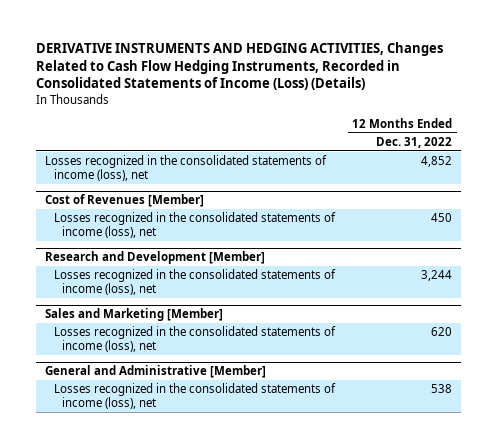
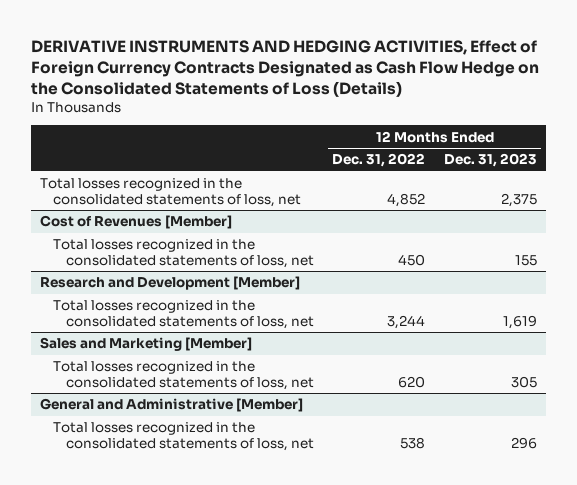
[35,42,443,91] DERIVATIVE INSTRUMENTS AND HEDGING ACTIVITIES, Changes Related to Cash Flow Hedging Instruments, Recorded in Consolidated Statements of Income (Loss) (Details) -> [31,39,540,97] DERIVATIVE INSTRUMENTS AND HEDGING ACTIVITIES, Effect of Foreign Currency Contracts Designated as Cash Flow Hedge on the Consolidated Statements of Loss (Details)
none -> [443,153,537,168] Dec. 31, 2023
[44,154,327,182] Losses recognized in the consolidated statements of income (loss), net -> [40,178,302,207] Total losses recognized in the consolidated statements of loss, net
[53,211,336,239] Losses recognized in the consolidated statements of income (loss), net -> [53,239,315,268] Total losses recognized in the consolidated statements of loss, net
[53,268,336,296] Losses recognized in the consolidated statements of income (loss), net -> [53,300,315,329] Total losses recognized in the consolidated statements of loss, net
[53,325,336,353] Losses recognized in the consolidated statements of income (loss), net -> [53,361,315,390] Total losses recognized in the consolidated statements of loss, net
[53,382,336,410] Losses recognized in the consolidated statements of income (loss), net -> [53,422,315,451] Total losses recognized in the consolidated statements of loss, net

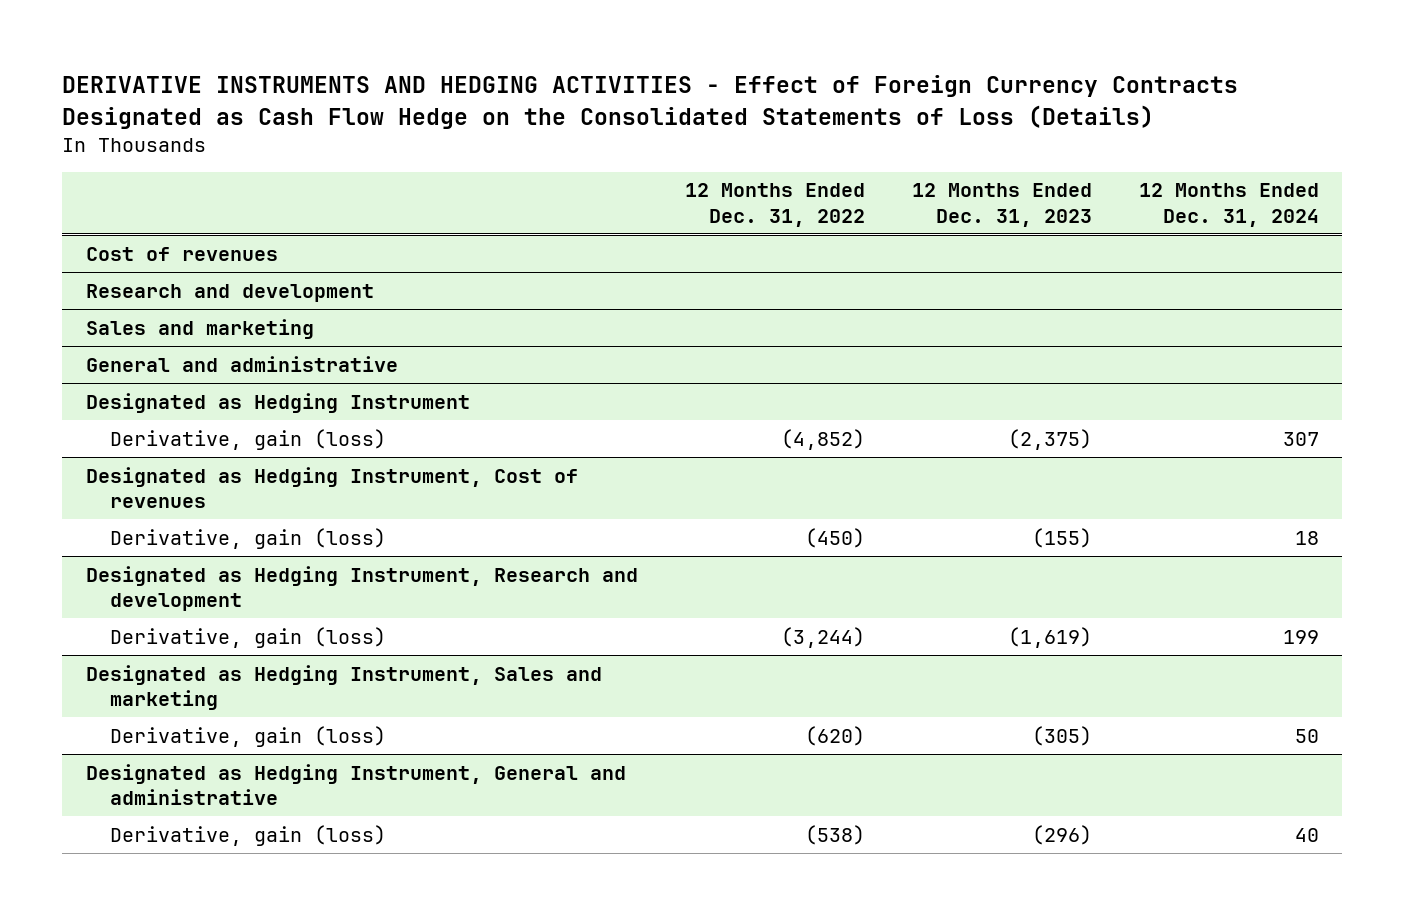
[31,39,540,97] DERIVATIVE INSTRUMENTS AND HEDGING ACTIVITIES, Effect of Foreign Currency Contracts Designated as Cash Flow Hedge on the Consolidated Statements of Loss (Details) -> [62,75,1239,129] DERIVATIVE INSTRUMENTS AND HEDGING ACTIVITIES - Effect of Foreign Currency Contracts Designated as Cash Flow Hedge on the Consolidated Statements of Loss (Details)
none -> [1138,183,1319,227] 12 Months Ended Dec. 31, 2024
[40,178,302,207] Total losses recognized in the consolidated statements of loss, net -> none
[53,239,315,268] Total losses recognized in the consolidated statements of loss, net -> none
[53,300,315,329] Total losses recognized in the consolidated statements of loss, net -> none
[53,361,315,390] Total losses recognized in the consolidated statements of loss, net -> none
[53,422,315,451] Total losses recognized in the consolidated statements of loss, net -> none
[40,215,233,230] Cost of Revenues [Member] -> [85,246,278,261] Cost of revenues
[40,276,301,291] Research and Development [Member] -> [85,283,374,302] Research and development
[40,337,253,352] Sales and Marketing [Member] -> [85,318,314,339] Sales and marketing
[40,398,304,413] General and Administrative [Member] -> [85,355,398,372] General and administrative
none -> [85,392,470,413] Designated as Hedging Instrument
none -> [109,428,386,450] Derivative, gain (loss)
none -> [85,466,578,508] Designated as Hedging Instrument, Cost of revenues
none -> [109,527,386,549] Derivative, gain (loss)
none -> [85,565,638,611] Designated as Hedging Instrument, Research and development
none -> [109,626,386,648] Derivative, gain (loss)
none -> [85,664,602,710] Designated as Hedging Instrument, Sales and marketing
none -> [109,725,386,747] Derivative, gain (loss)
none -> [85,763,626,805] Designated as Hedging Instrument, General and administrative
none -> [109,824,386,846] Derivative, gain (loss)

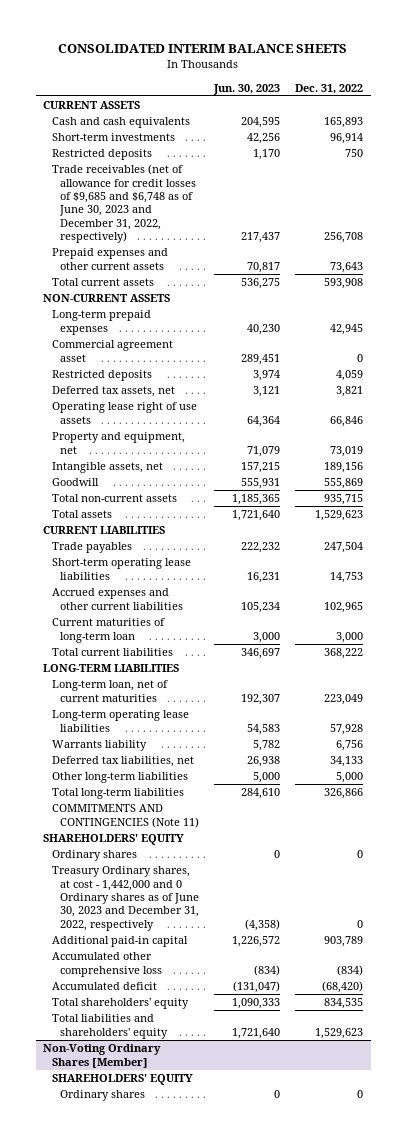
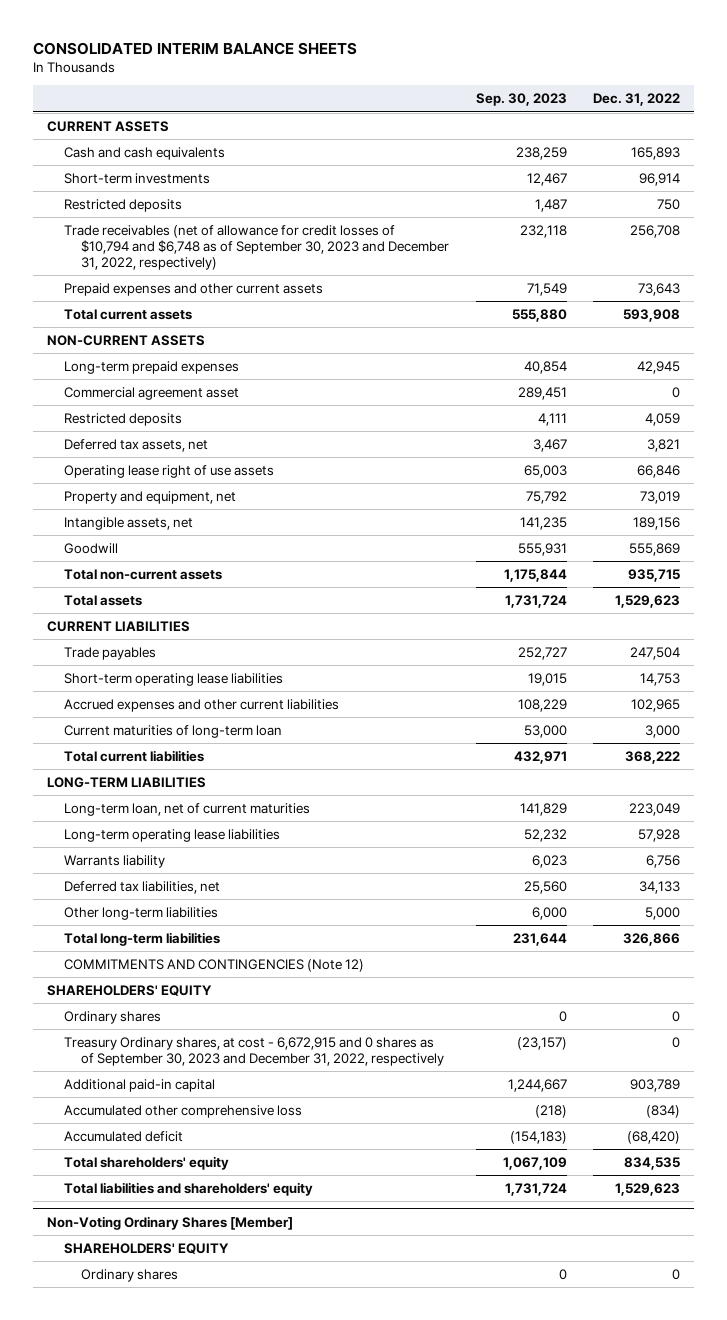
[213,83,281,95] Jun. 30, 2023 -> none
none -> [475,93,567,107] Sep. 30, 2023
[51,164,196,244] Trade receivables (net of allowance for credit losses of $9,685 and $6,748 as of June 30, 2023 and December 31, 2022, respectively) -> [63,224,450,270] Trade receivables (net of allowance for credit losses of $10,794 and $6,748 as of September 30, 2023 and December 31, 2022, respectively)
[51,804,199,828] COMMITMENTS AND CONTINGENCIES (Note 11) -> [63,958,364,972] COMMITMENTS AND CONTINGENCIES (Note 12)
[51,866,199,931] Treasury Ordinary shares, at cost - 1,442,000 and 0 Ordinary shares as of June 30, 2023 and December 31, 2022, respectively -> [63,1036,445,1066] Treasury Ordinary shares, at cost - 6,672,915 and 0 shares as of September 30, 2023 and December 31, 2022, respectively

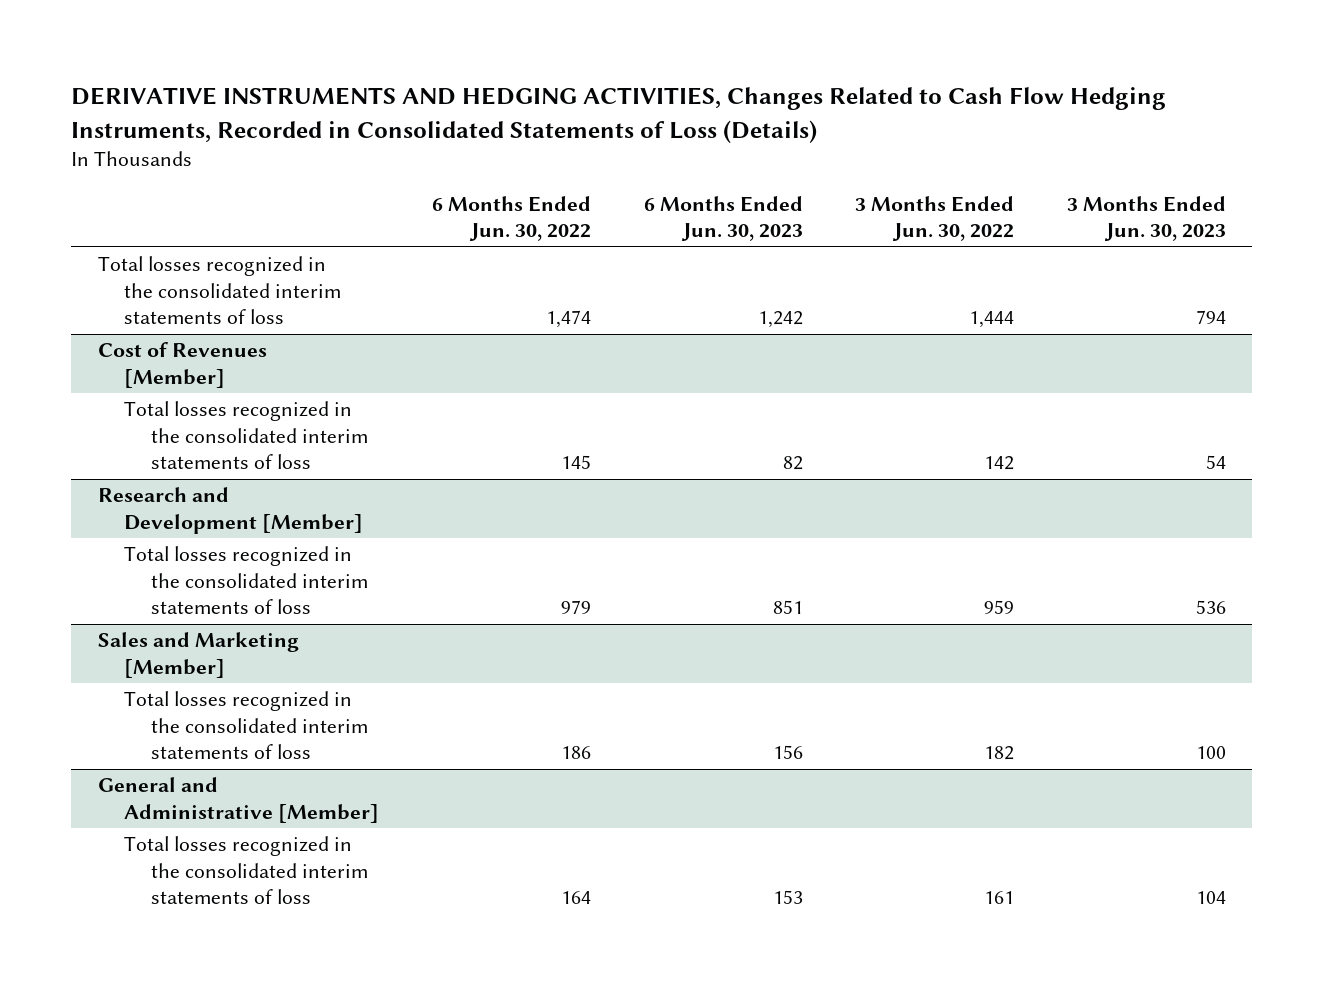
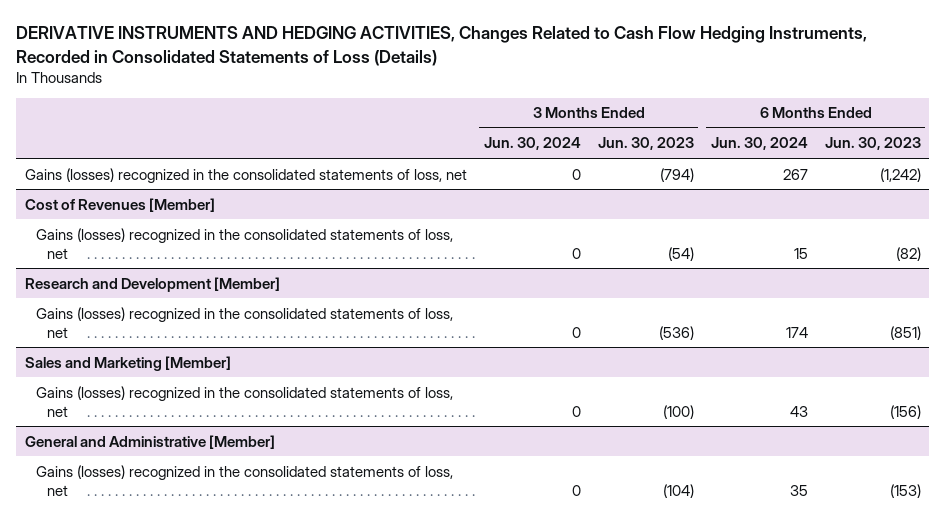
[431,195,591,242] 6 Months Ended Jun. 30, 2022 -> none
[855,195,1015,242] 3 Months Ended Jun. 30, 2022 -> none
none -> [483,137,581,151] Jun. 30, 2024
none -> [710,137,808,151] Jun. 30, 2024
[97,256,342,325] Total losses recognized in the consolidated interim statements of loss -> [24,167,467,183] Gains (losses) recognized in the consolidated statements of loss, net
[757,311,803,329] 1,242 -> [879,167,921,182] (1,242)
[1196,310,1227,325] 794 -> [659,167,694,182] (794)
[124,401,368,470] Total losses recognized in the consolidated interim statements of loss -> [35,227,453,259] Gains (losses) recognized in the consolidated statements of loss, net
[782,456,803,471] 82 -> [895,246,921,261] (82)
[1206,455,1227,470] 54 -> [667,246,694,261] (54)
[124,546,368,615] Total losses recognized in the consolidated interim statements of loss -> [35,306,453,338] Gains (losses) recognized in the consolidated statements of loss, net
[772,600,803,615] 851 -> [889,325,921,340] (851)
[1196,600,1227,615] 536 -> [658,325,694,340] (536)
[124,691,368,760] Total losses recognized in the consolidated interim statements of loss -> [35,385,453,417] Gains (losses) recognized in the consolidated statements of loss, net
[772,745,803,760] 156 -> [889,404,921,419] (156)
[1196,746,1227,760] 100 -> [662,404,694,419] (100)
[124,836,368,905] Total losses recognized in the consolidated interim statements of loss -> [35,464,453,496] Gains (losses) recognized in the consolidated statements of loss, net
[772,890,803,905] 153 -> [889,483,921,498] (153)
[1196,891,1227,905] 104 -> [662,483,694,498] (104)

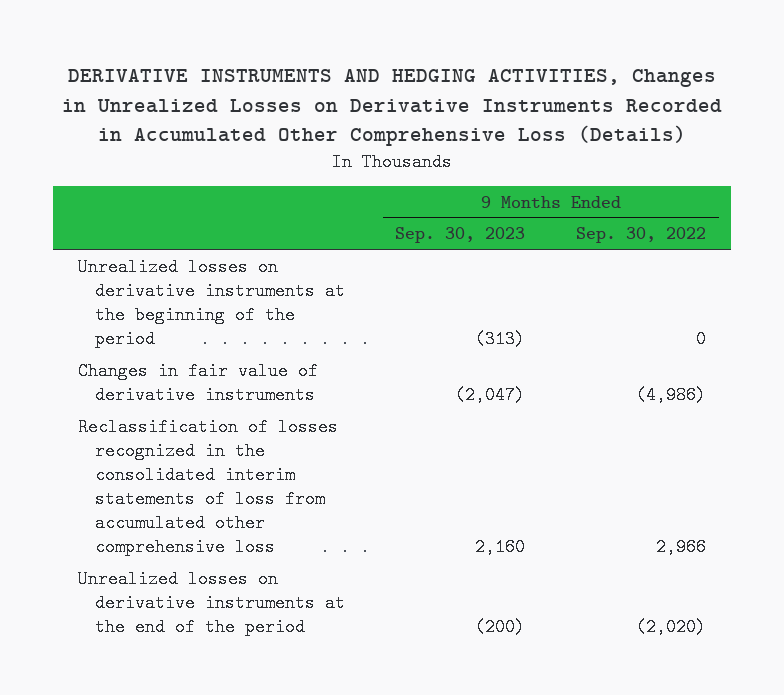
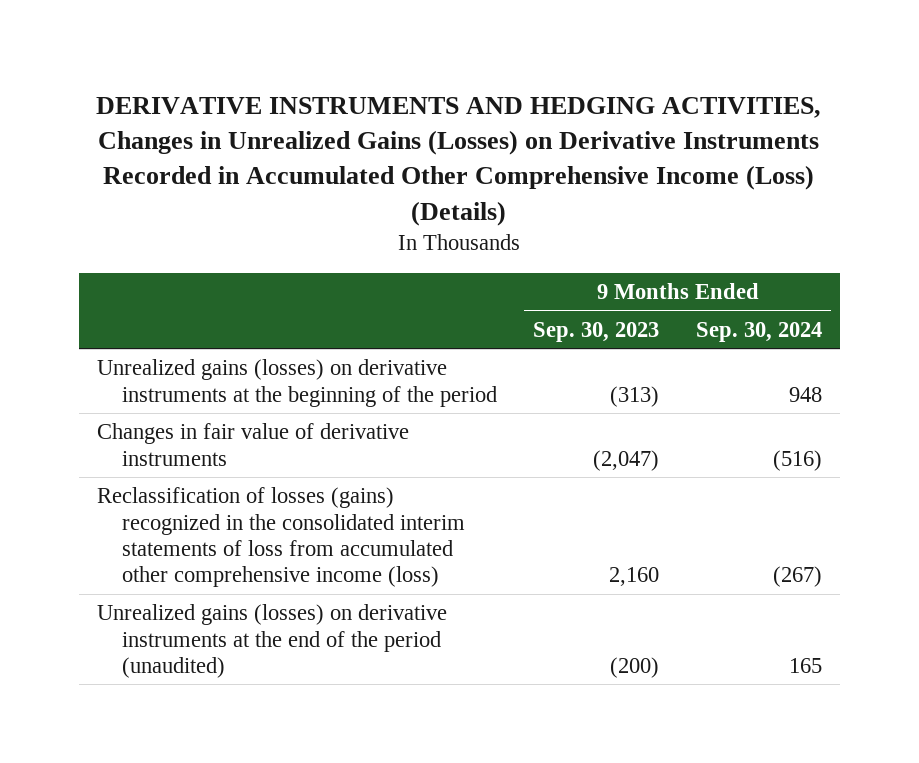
[62,69,723,147] DERIVATIVE INSTRUMENTS AND HEDGING ACTIVITIES, Changes in Unrealized Losses on Derivative Instruments Recorded in Accumulated Other Comprehensive Loss (Details) -> [96,97,822,226] DERIVATIVE INSTRUMENTS AND HEDGING ACTIVITIES, Changes in Unrealized Gains (Losses) on Derivative Instruments Recorded in Accumulated Other Comprehensive Income (Loss) (Details)
[576,227,707,244] Sep. 30, 2022 -> none
none -> [695,321,822,342] Sep. 30, 2024
[78,257,345,348] Unrealized losses on derivative instruments at the beginning of the period -> [97,359,498,407] Unrealized gains (losses) on derivative instruments at the beginning of the period
[78,417,339,556] Reclassification of losses recognized in the consolidated interim statements of loss from accumulated other comprehensive loss -> [97,487,466,588] Reclassification of losses (gains) recognized in the consolidated interim statements of loss from accumulated other comprehensive income (loss)
[78,569,345,636] Unrealized losses on derivative instruments at the end of the period -> [97,604,448,678] Unrealized gains (losses) on derivative instruments at the end of the period (unaudited)

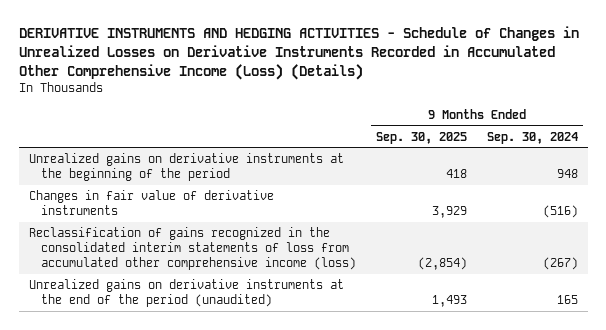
[96,97,822,226] DERIVATIVE INSTRUMENTS AND HEDGING ACTIVITIES, Changes in Unrealized Gains (Losses) on Derivative Instruments Recorded in Accumulated Other Comprehensive Income (Loss) (Details) -> [18,25,579,80] DERIVATIVE INSTRUMENTS AND HEDGING ACTIVITIES - Schedule of Changes in Unrealized Losses on Derivative Instruments Recorded in Accumulated Other Comprehensive Income (Loss) (Details)
[533,321,660,342] Sep. 30, 2023 -> none
none -> [375,131,467,144] Sep. 30, 2025
[97,359,498,407] Unrealized gains (losses) on derivative instruments at the beginning of the period -> [28,153,344,182] Unrealized gains on derivative instruments at the beginning of the period
[97,487,466,588] Reclassification of losses (gains) recognized in the consolidated interim statements of loss from accumulated other comprehensive income (loss) -> [28,227,357,271] Reclassification of gains recognized in the consolidated interim statements of loss from accumulated other comprehensive income (loss)
[97,604,448,678] Unrealized gains (losses) on derivative instruments at the end of the period (unaudited) -> [28,279,344,308] Unrealized gains on derivative instruments at the end of the period (unaudited)

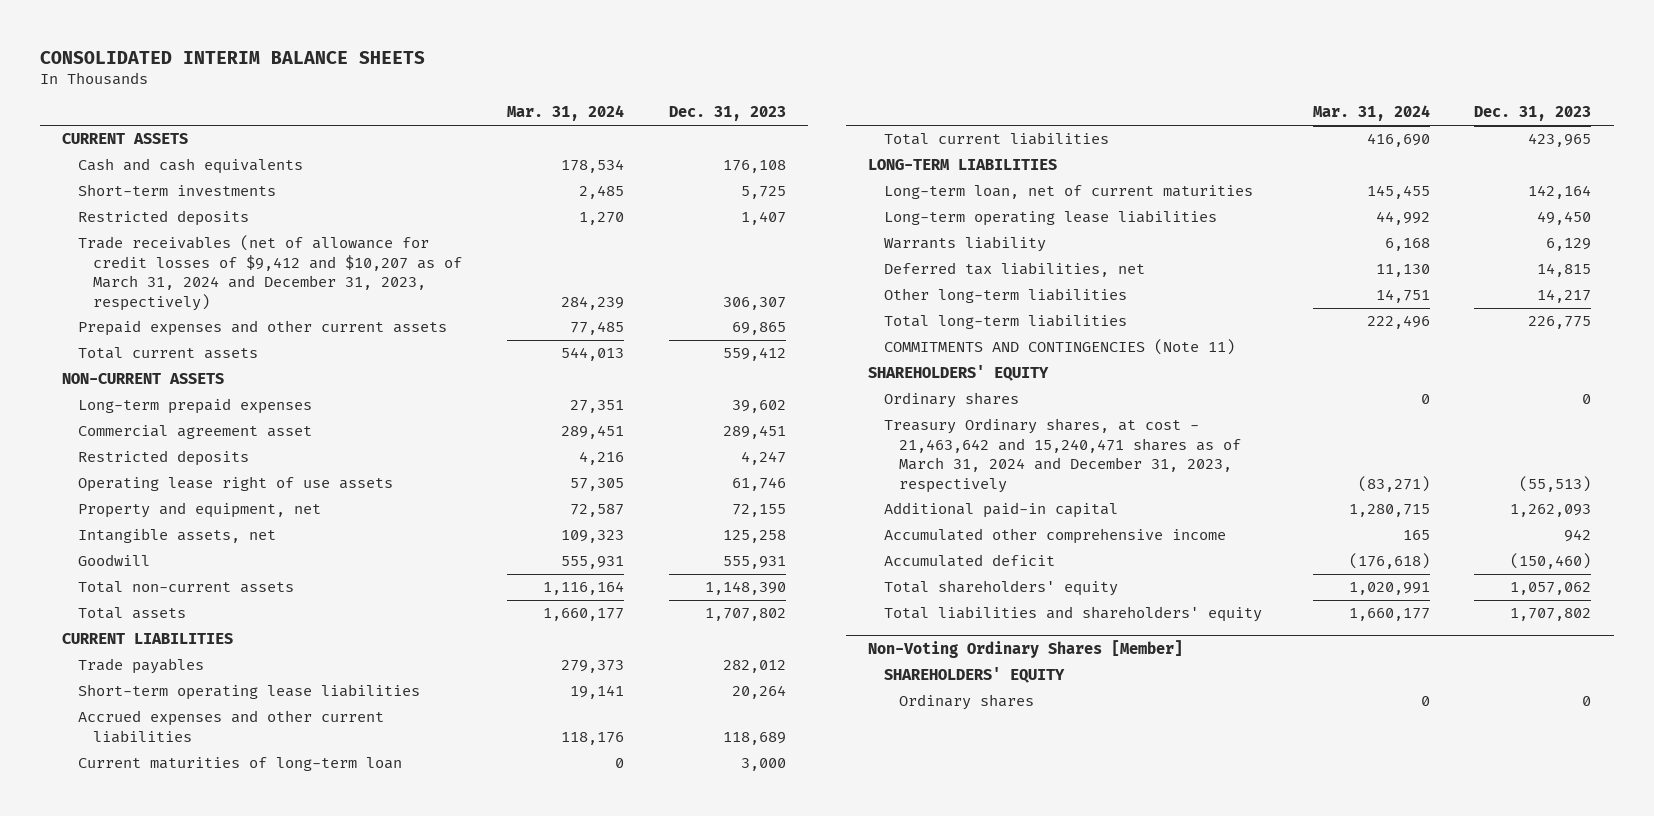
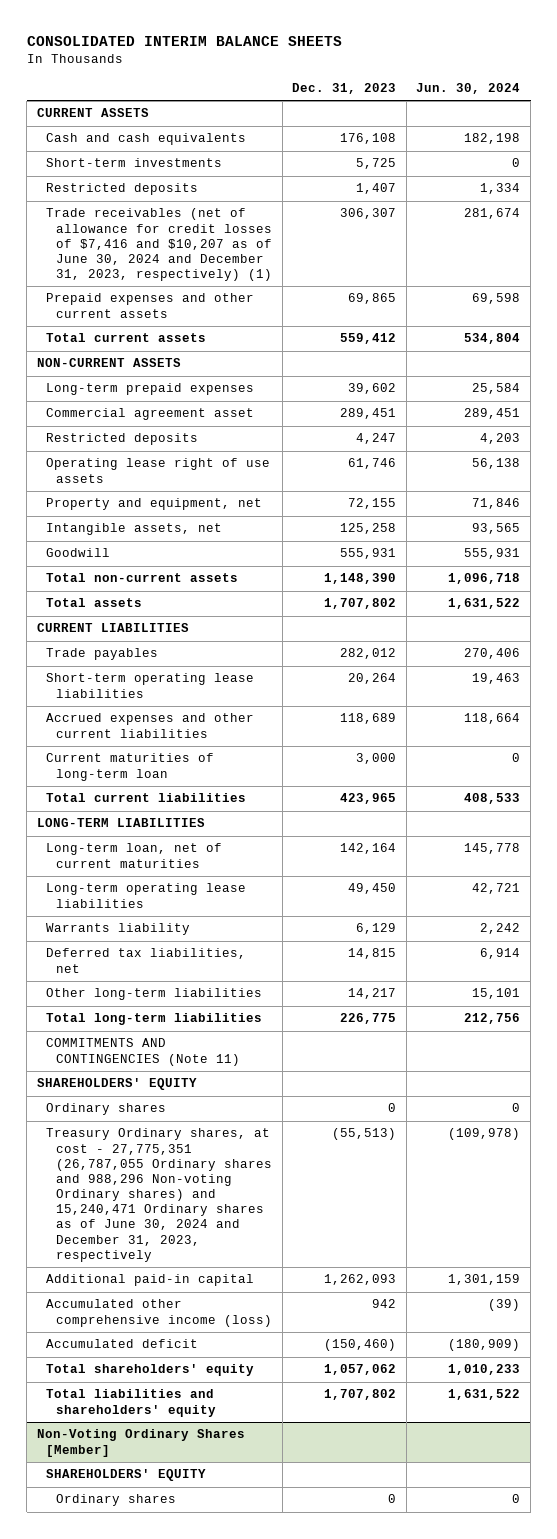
[507,105,625,122] Mar. 31, 2024 -> none
none -> [416,83,521,95] Jun. 30, 2024
[77,235,463,311] Trade receivables (net of allowance for credit losses of $9,412 and $10,207 as of March 31, 2024 and December 31, 2023, respectively) -> [46,208,273,282] Trade receivables (net of allowance for credit losses of $7,416 and $10,207 as of June 30, 2024 and December 31, 2023, respectively) (1)
[883,418,1242,493] Treasury Ordinary shares, at cost - 21,463,642 and 15,240,471 shares as of March 31, 2024 and December 31, 2023, respectively -> [46,1128,273,1262] Treasury Ordinary shares, at cost - 27,775,351 (26,787,055 Ordinary shares and 988,296 Non-voting Ordinary shares) and 15,240,471 Ordinary shares as of June 30, 2024 and December 31, 2023, respectively
[883,528,1226,545] Accumulated other comprehensive income -> [46,1299,273,1327] Accumulated other comprehensive income (loss)

